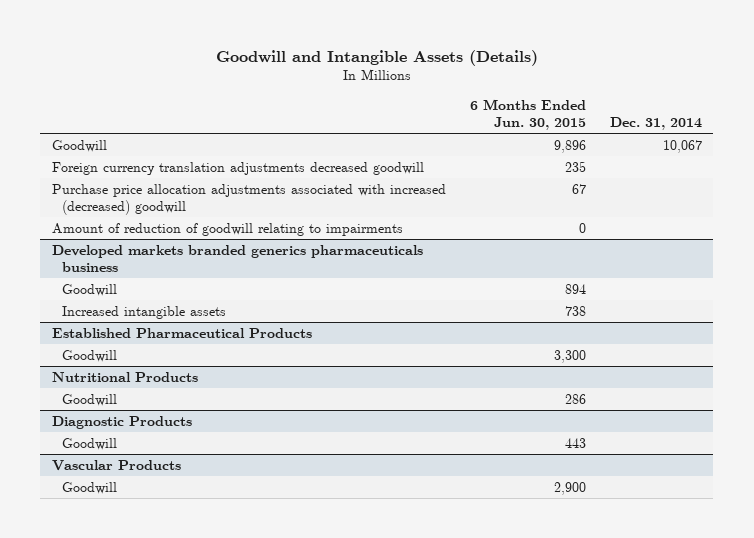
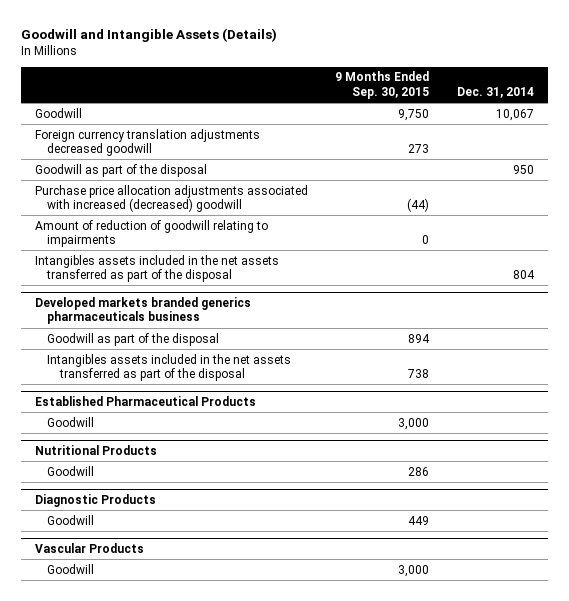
[469,98,586,130] 6 Months Ended Jun. 30, 2015 -> none
none -> [335,71,430,99] 9 Months Ended Sep. 30, 2015
none -> [34,163,207,177] Goodwill as part of the disposal
none -> [34,254,279,283] Intangibles assets included in the net assets transferred as part of the disposal
[62,283,118,296] Goodwill -> none
[62,305,227,319] Increased intangible assets -> none
none -> [47,332,220,346] Goodwill as part of the disposal
none -> [47,353,292,382] Intangibles assets included in the net assets transferred as part of the disposal

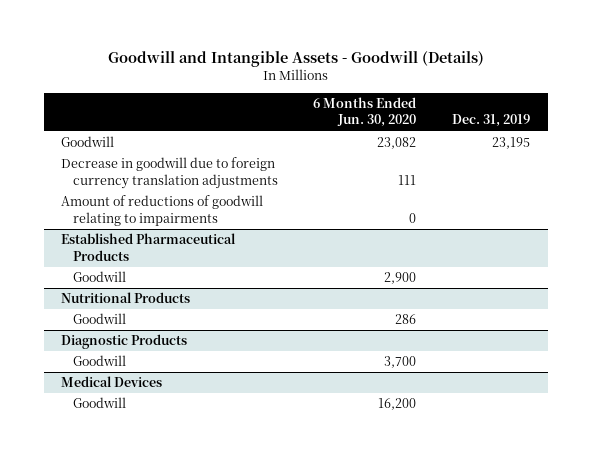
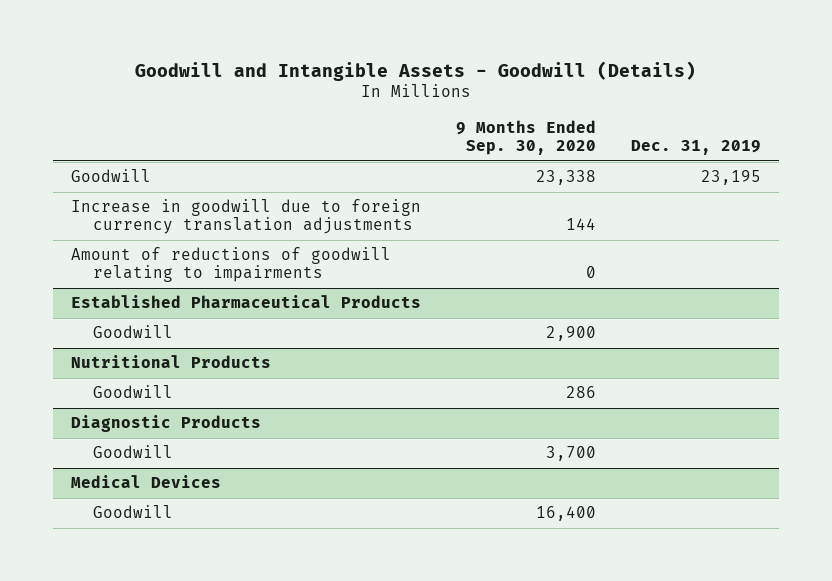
[313,97,417,128] 6 Months Ended Jun. 30, 2020 -> none
none -> [455,120,596,156] 9 Months Ended Sep. 30, 2020
[61,157,278,189] Decrease in goodwill due to foreign currency translation adjustments -> [70,199,421,235] Increase in goodwill due to foreign currency translation adjustments

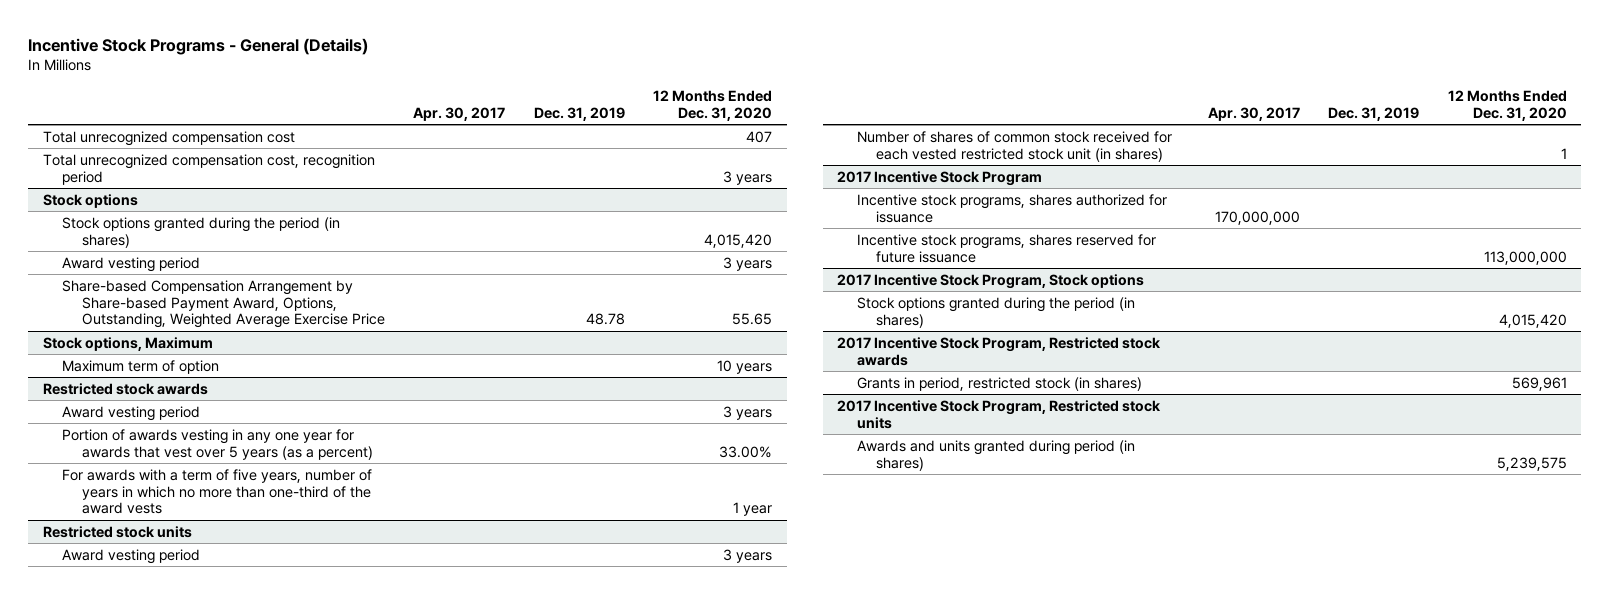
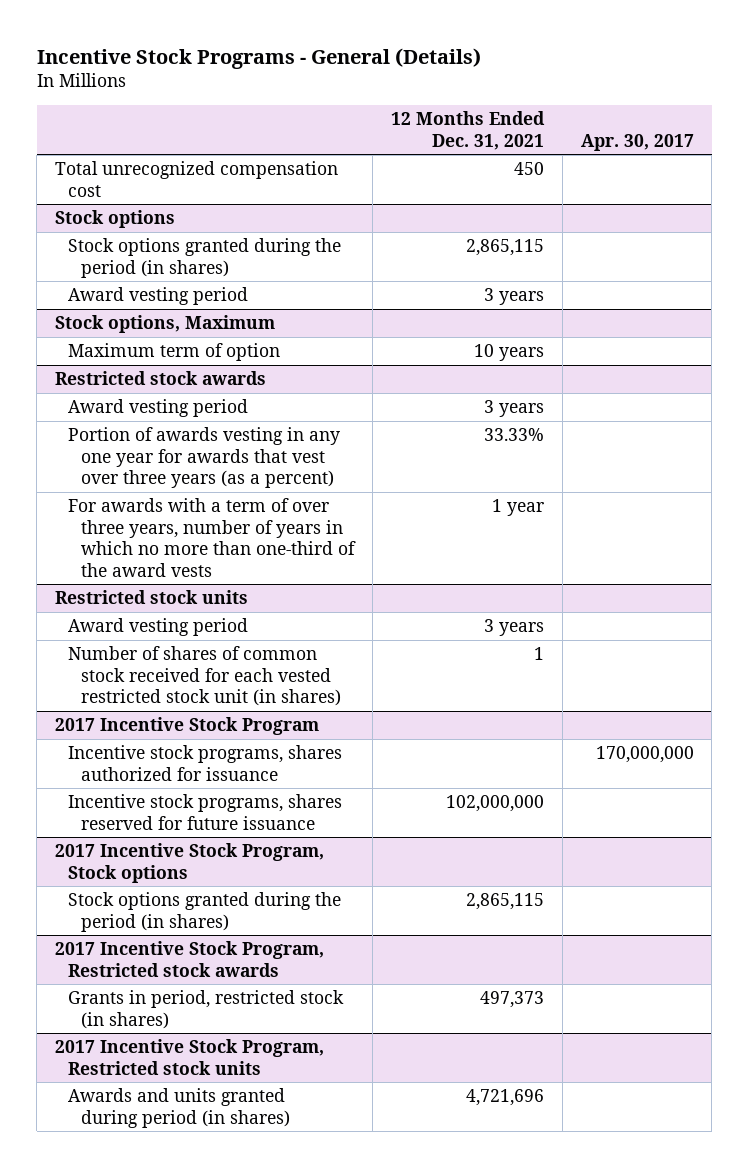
[533,107,625,122] Dec. 31, 2019 -> none
[653,90,773,122] 12 Months Ended Dec. 31, 2020 -> none
none -> [390,111,545,150] 12 Months Ended Dec. 31, 2021
[42,153,375,185] Total unrecognized compensation cost, recognition period -> none
[62,279,385,329] Share-based Compensation Arrangement by Share-based Payment Award, Options, Outstanding, Weighted Average Exercise Price -> none
[62,428,373,460] Portion of awards vesting in any one year for awards that vest over 5 years (as a percent) -> [68,427,341,489] Portion of awards vesting in any one year for awards that vest over three years (as a percent)
[62,468,373,515] For awards with a term of five years, number of years in which no more than one-third of the award vests -> [68,498,357,577] For awards with a term of over three years, number of years in which no more than one-third of the award vests

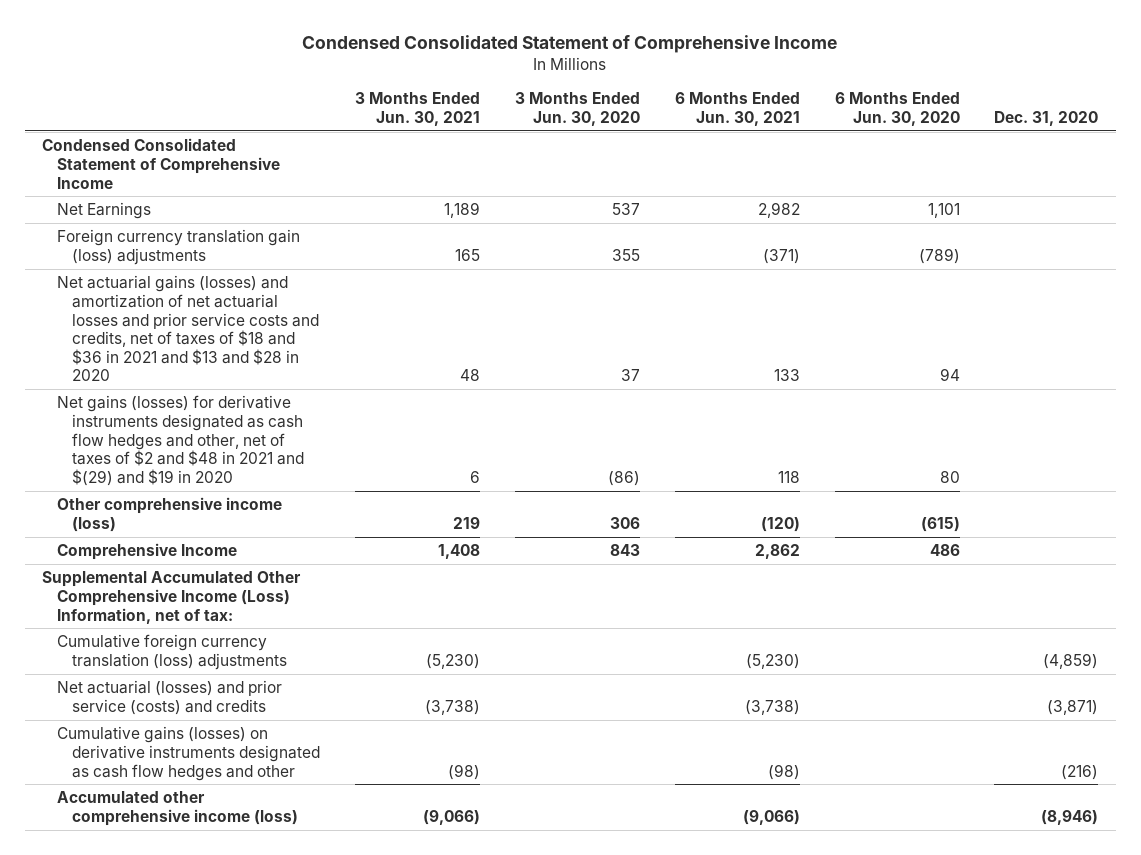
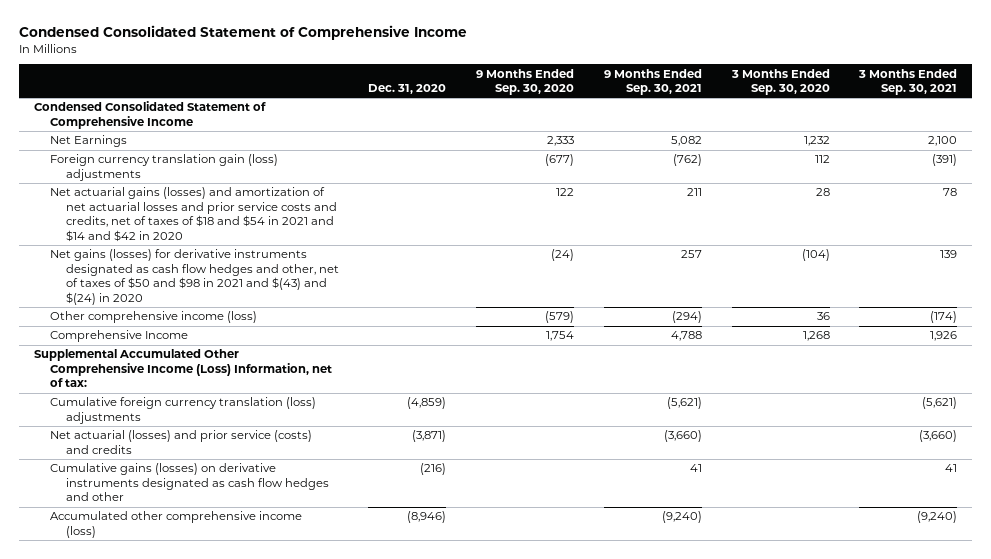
[354,92,480,126] 3 Months Ended Jun. 30, 2021 -> none
[514,92,640,126] 3 Months Ended Jun. 30, 2020 -> none
[674,92,800,126] 6 Months Ended Jun. 30, 2021 -> none
[834,92,960,126] 6 Months Ended Jun. 30, 2020 -> none
none -> [476,68,575,96] 9 Months Ended Sep. 30, 2020
none -> [603,68,702,96] 9 Months Ended Sep. 30, 2021
none -> [730,68,830,96] 3 Months Ended Sep. 30, 2020
none -> [858,68,958,96] 3 Months Ended Sep. 30, 2021
[57,275,320,382] Net actuarial gains (losses) and amortization of net actuarial losses and prior service costs and credits, net of taxes of $18 and $36 in 2021 and $13 and $28 in 2020 -> [49,187,337,242] Net actuarial gains (losses) and amortization of net actuarial losses and prior service costs and credits, net of taxes of $18 and $54 in 2021 and $14 and $42 in 2020
[57,395,305,486] Net gains (losses) for derivative instruments designated as cash flow hedges and other, net of taxes of $2 and $48 in 2021 and $(29) and $19 in 2020 -> [49,249,339,305] Net gains (losses) for derivative instruments designated as cash flow hedges and other, net of taxes of $50 and $98 in 2021 and $(43) and $(24) in 2020

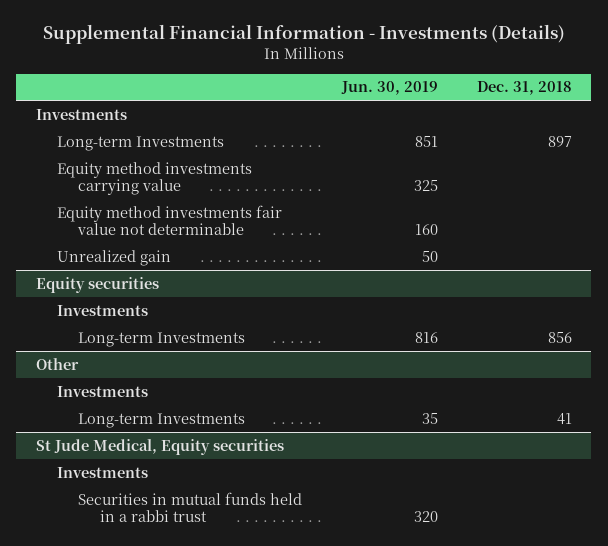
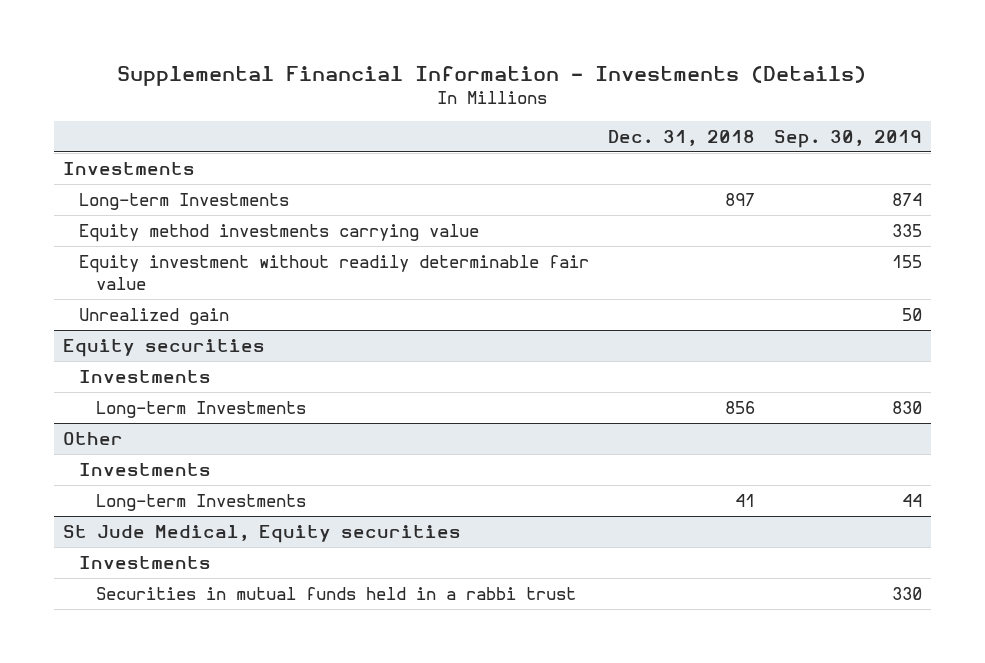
[340,81,438,96] Jun. 30, 2019 -> none
none -> [773,129,922,148] Sep. 30, 2019
[57,204,283,235] Equity method investments fair value not determinable -> [79,255,590,291] Equity investment without readily determinable fair value

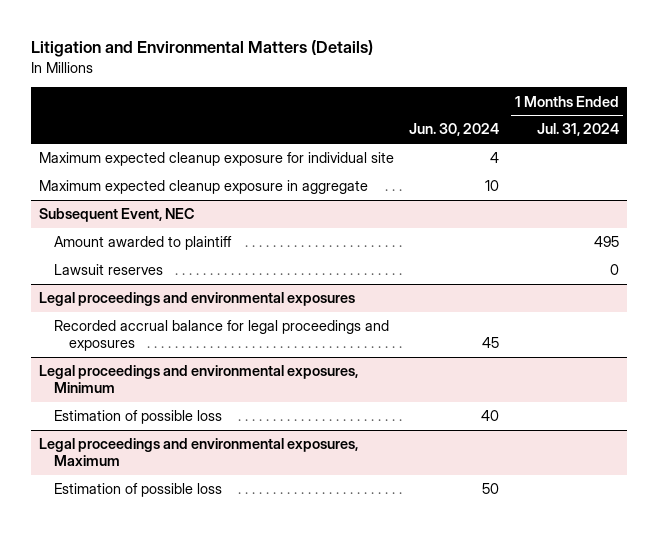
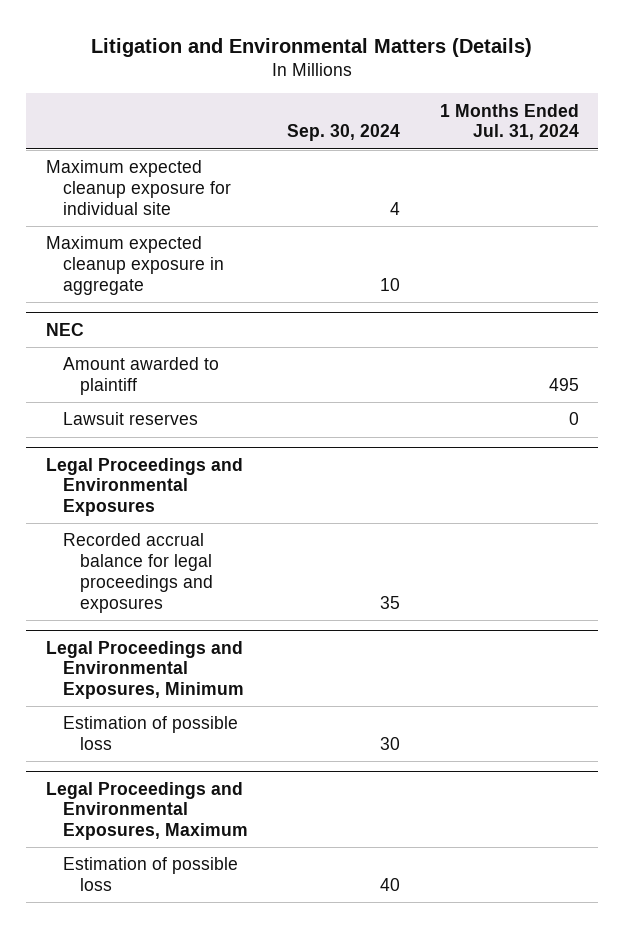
[409,123,500,137] Jun. 30, 2024 -> none
none -> [287,124,401,142] Sep. 30, 2024
[38,208,195,223] Subsequent Event, NEC -> [45,322,84,336] NEC
[38,292,355,307] Legal proceedings and environmental exposures -> [45,457,243,517] Legal Proceedings and Environmental Exposures
[38,365,358,393] Legal proceedings and environmental exposures, Minimum -> [45,640,245,700] Legal Proceedings and Environmental Exposures, Minimum
[38,438,358,466] Legal proceedings and environmental exposures, Maximum -> [45,781,249,841] Legal Proceedings and Environmental Exposures, Maximum

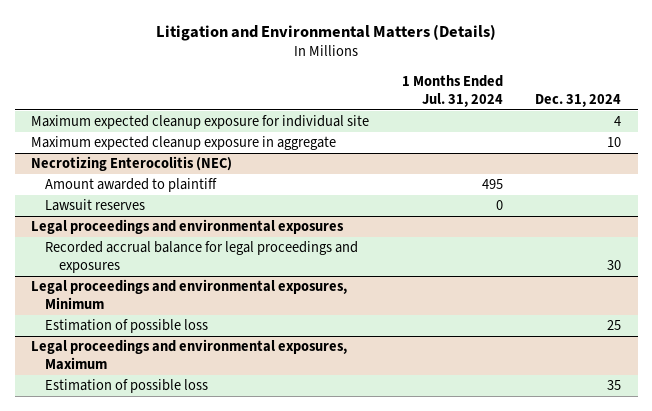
[287,124,401,142] Sep. 30, 2024 -> none
none -> [535,93,622,107] Dec. 31, 2024
[45,322,84,336] NEC -> [30,156,232,172] Necrotizing Enterocolitis (NEC)
[45,457,243,517] Legal Proceedings and Environmental Exposures -> [30,219,344,235] Legal proceedings and environmental exposures
[45,640,245,700] Legal Proceedings and Environmental Exposures, Minimum -> [30,279,347,310] Legal proceedings and environmental exposures, Minimum
[45,781,249,841] Legal Proceedings and Environmental Exposures, Maximum -> [30,339,347,371] Legal proceedings and environmental exposures, Maximum

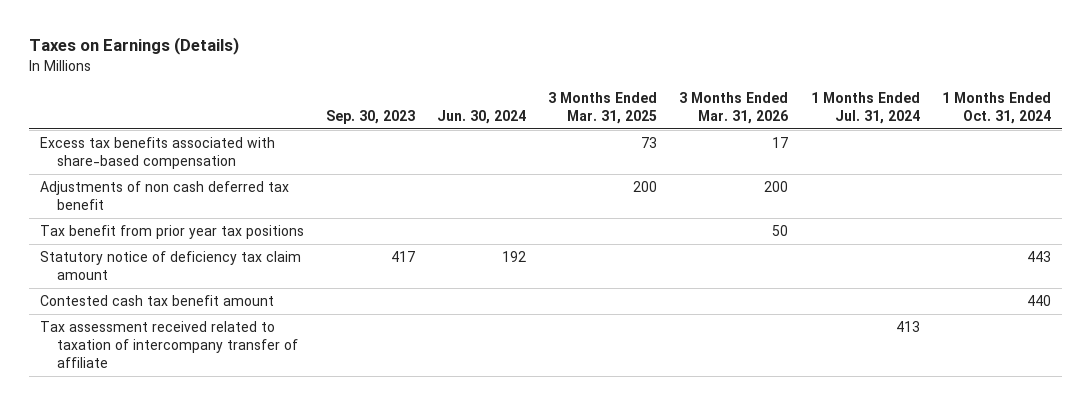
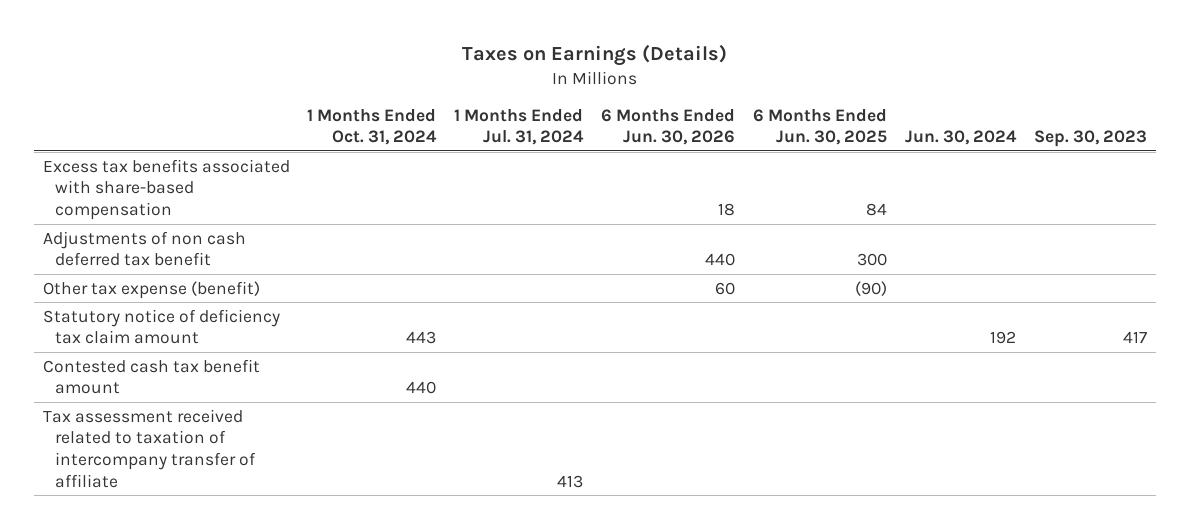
[548,92,658,124] 3 Months Ended Mar. 31, 2025 -> none
[679,92,789,124] 3 Months Ended Mar. 31, 2026 -> none
none -> [601,108,736,146] 6 Months Ended Jun. 30, 2026
none -> [753,108,888,146] 6 Months Ended Jun. 30, 2025
[40,225,305,240] Tax benefit from prior year tax positions -> [42,280,260,299] Other tax expense (benefit)

